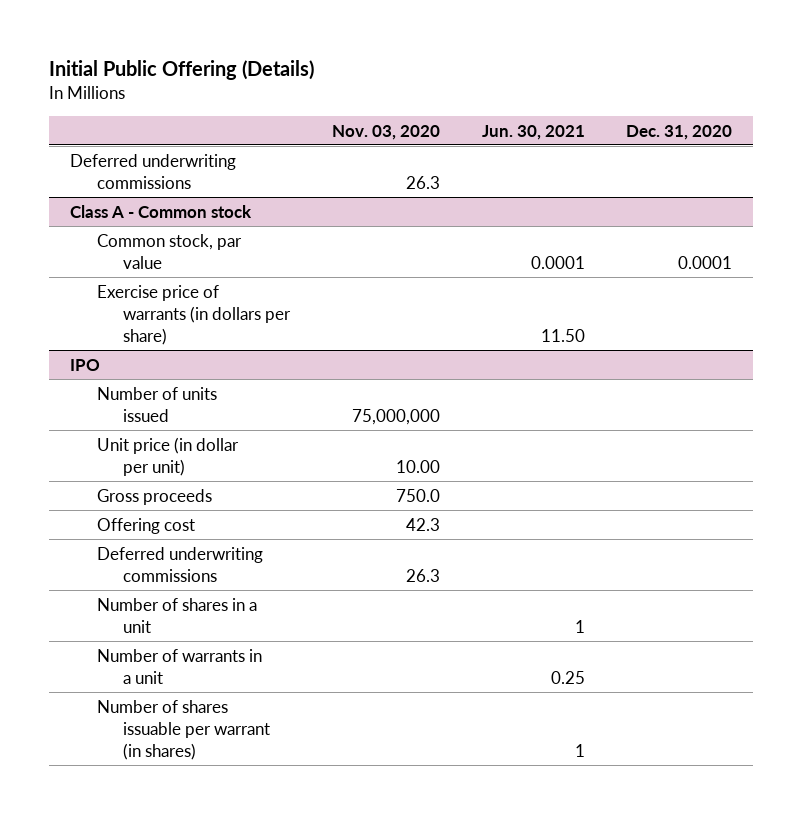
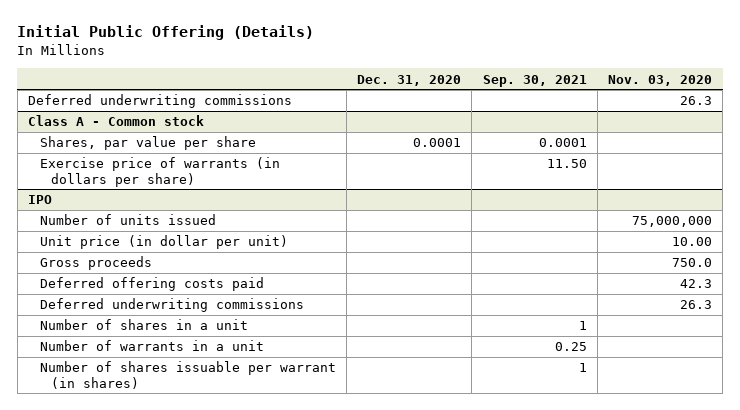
[481,124,585,140] Jun. 30, 2021 -> none
none -> [482,74,587,87] Sep. 30, 2021
[96,233,242,269] Common stock, par value -> [39,136,256,151] Shares, par value per share
[96,517,195,534] Offering cost -> [39,277,264,292] Deferred offering costs paid

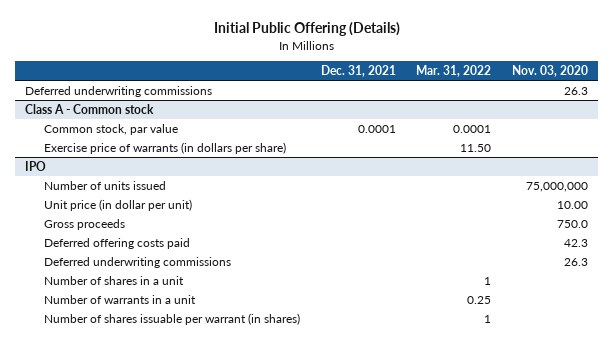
[357,74,462,86] Dec. 31, 2020 -> none
[482,74,587,87] Sep. 30, 2021 -> none
none -> [320,65,396,78] Dec. 31, 2021
none -> [416,65,492,78] Mar. 31, 2022
[39,136,256,151] Shares, par value per share -> [43,123,178,135] Common stock, par value

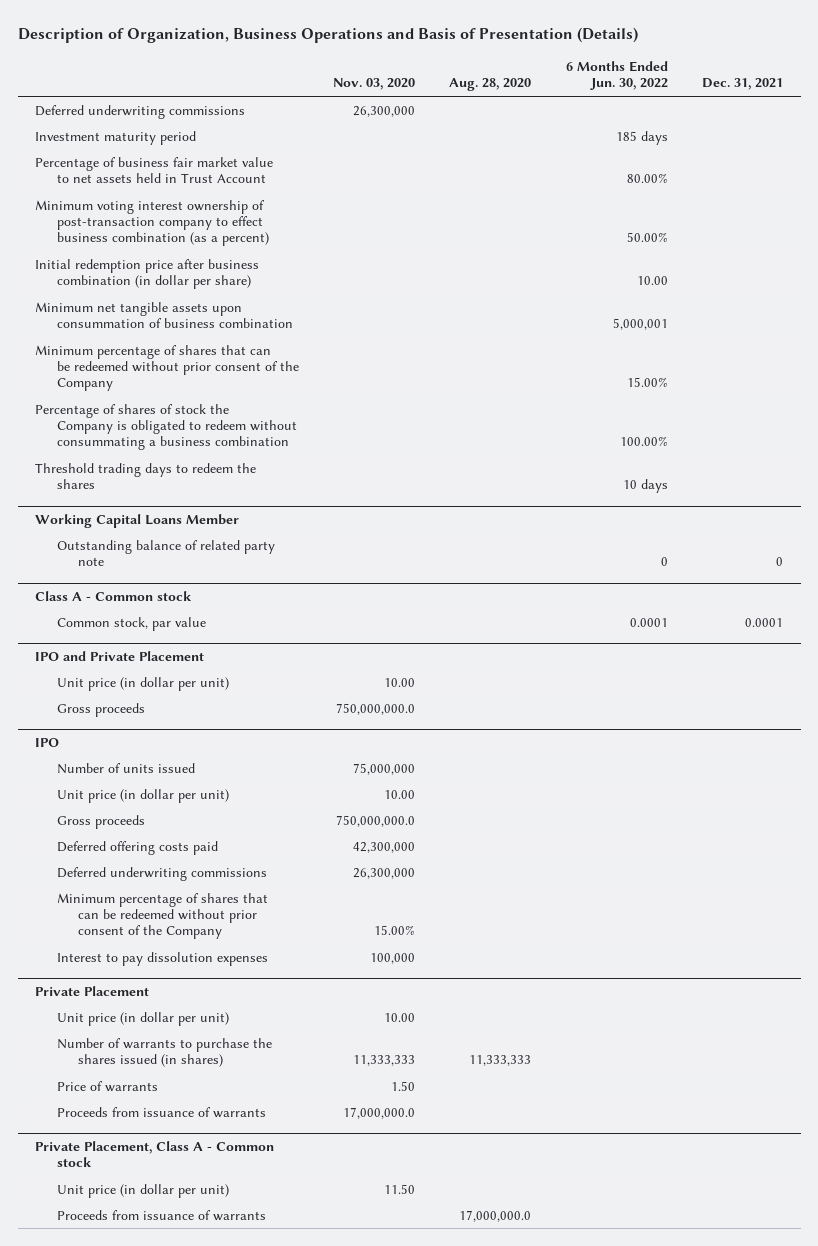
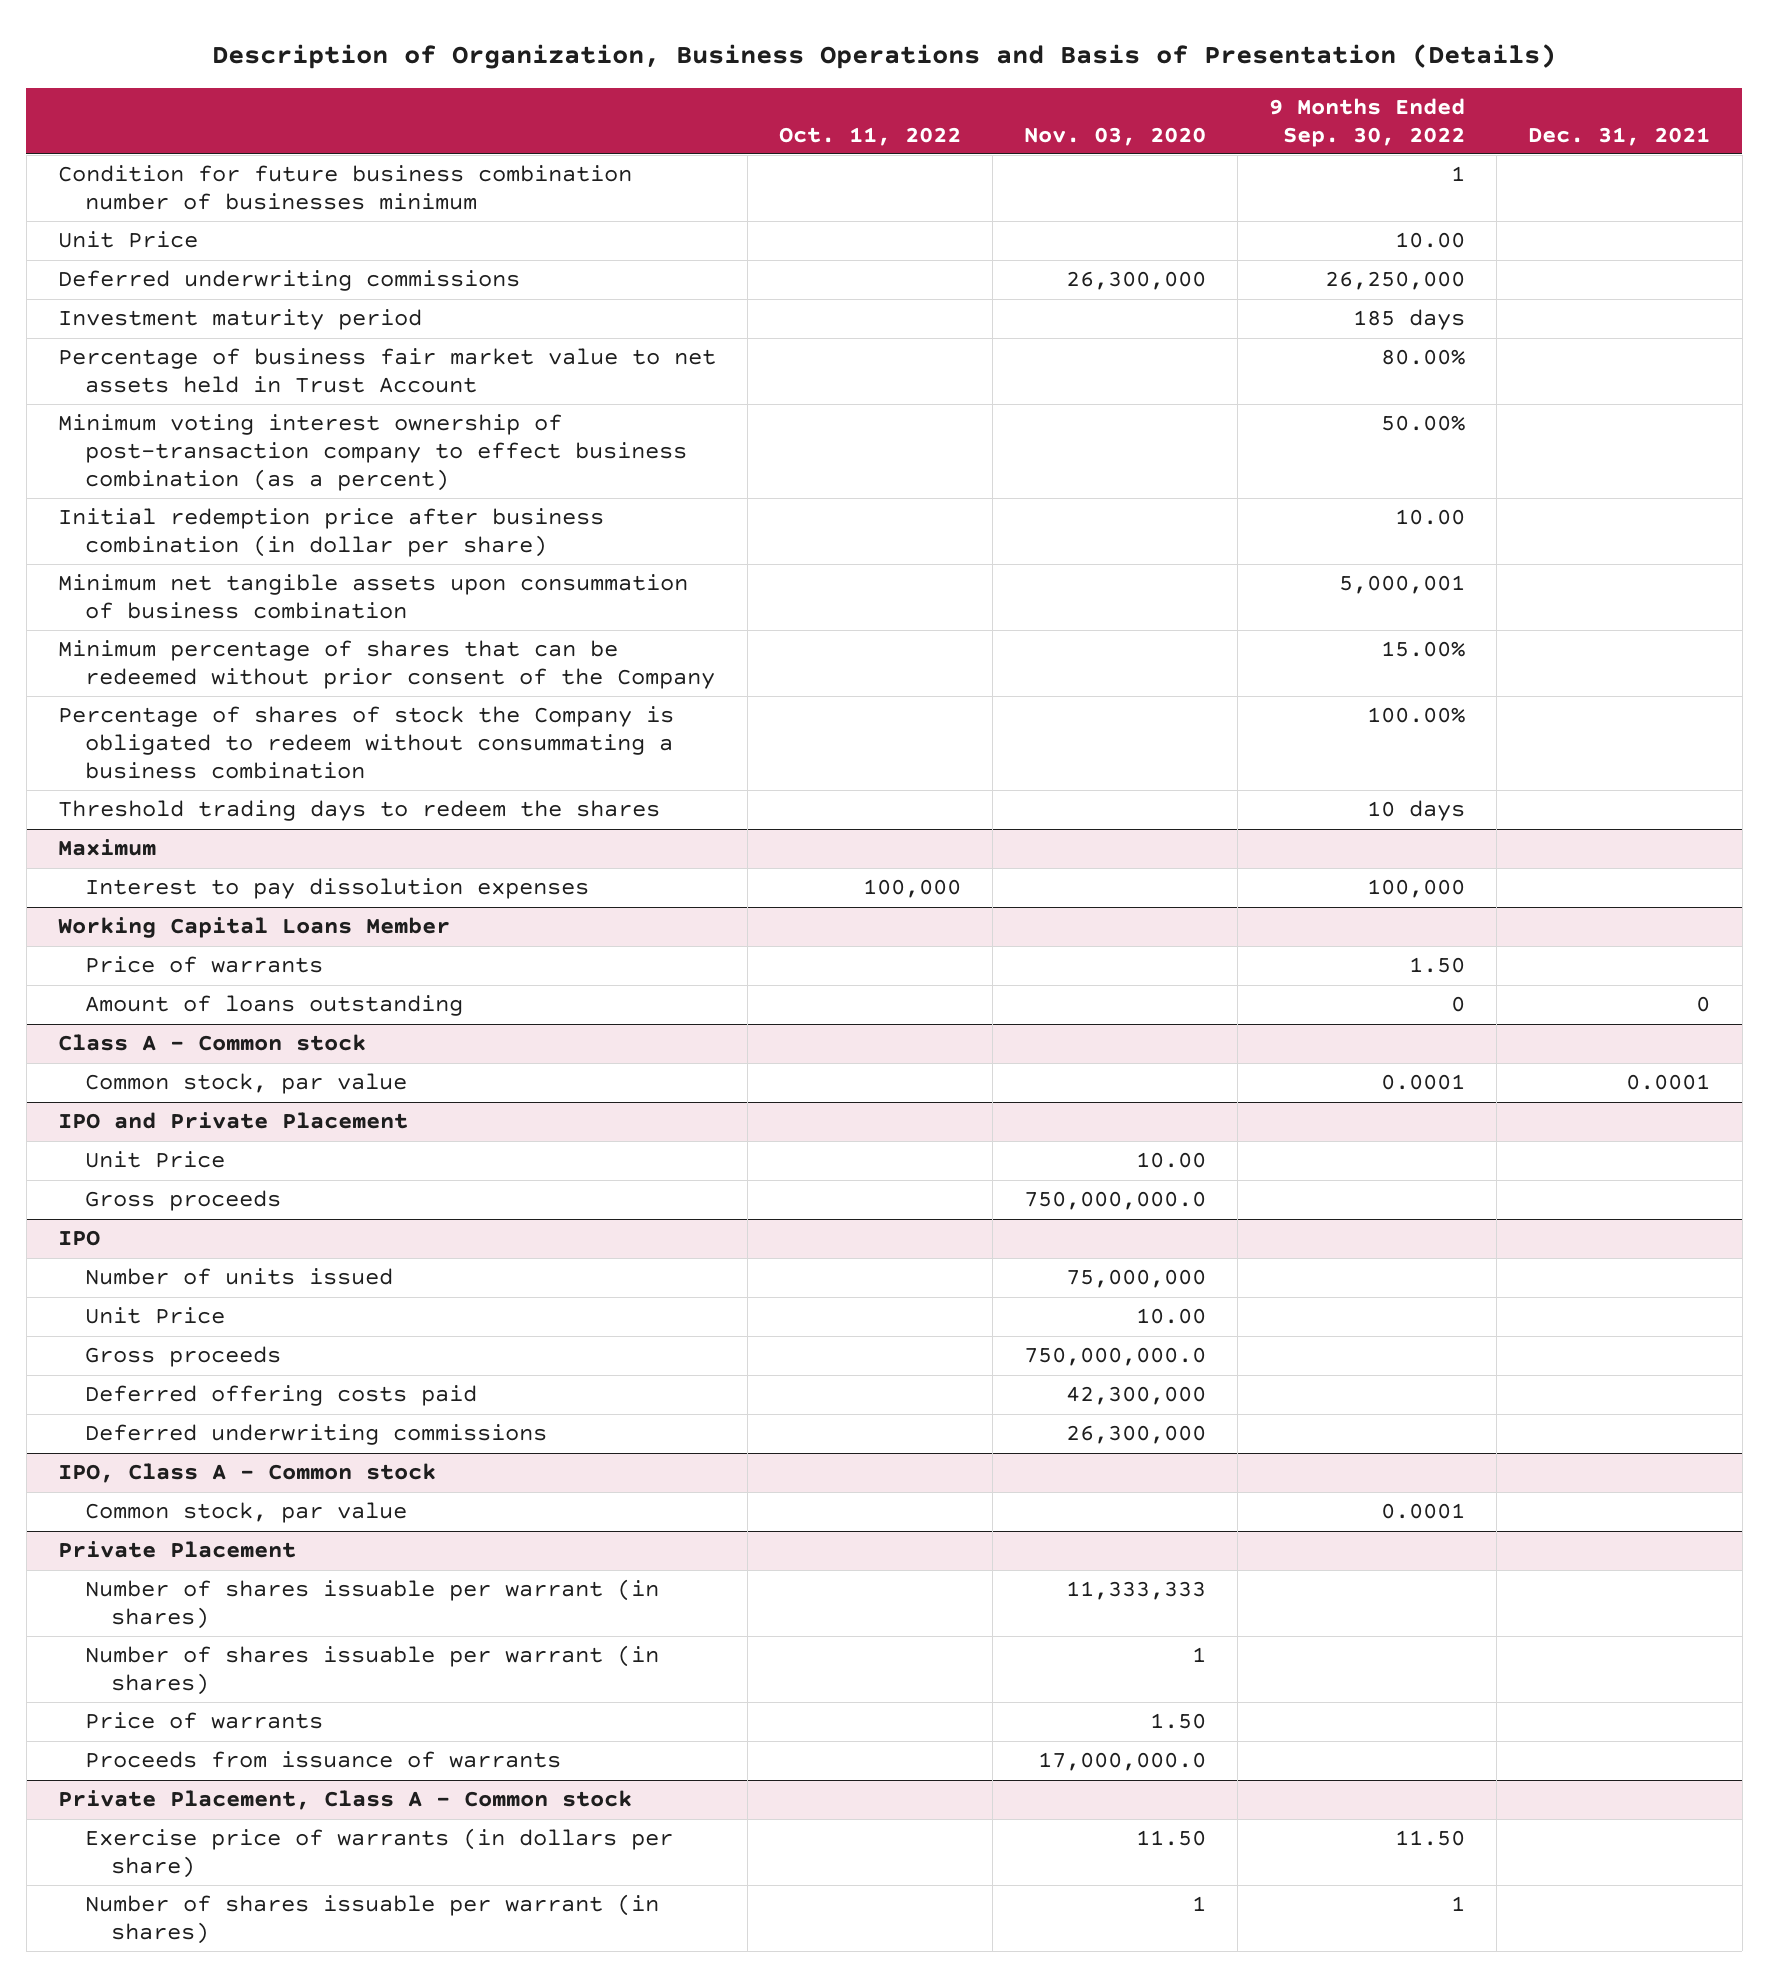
[449,78,532,92] Aug. 28, 2020 -> none
[565,61,668,91] 6 Months Ended Jun. 30, 2022 -> none
none -> [778,126,961,146] Oct. 11, 2022
none -> [1269,97,1466,147] 9 Months Ended Sep. 30, 2022
none -> [57,165,632,211] Condition for future business combination number of businesses minimum
none -> [57,231,198,249] Unit Price
none -> [57,839,156,857] Maximum
none -> [84,878,589,900] Interest to pay dissolution expenses
[56,539,275,566] Outstanding balance of related party note -> none
none -> [84,956,323,974] Price of warrants
none -> [84,995,463,1017] Amount of loans outstanding
[56,676,229,691] Unit price (in dollar per unit) -> none
none -> [84,1151,225,1169] Unit Price
[56,788,229,803] Unit price (in dollar per unit) -> none
none -> [84,1307,225,1325] Unit Price
[56,892,268,940] Minimum percentage of shares that can be redeemed without prior consent of the Company -> none
[56,951,268,966] Interest to pay dissolution expenses -> none
none -> [57,1463,436,1484] IPO, Class A - Common stock
none -> [84,1502,407,1524] Common stock, par value
[56,1011,229,1026] Unit price (in dollar per unit) -> none
[56,1037,272,1067] Number of warrants to purchase the shares issued (in shares) -> [84,1579,659,1630] Number of shares issuable per warrant (in shares)
none -> [84,1645,659,1696] Number of shares issuable per warrant (in shares)
[56,1209,266,1221] Proceeds from issuance of warrants -> none
[56,1183,229,1198] Unit price (in dollar per unit) -> [84,1828,673,1879] Exercise price of warrants (in dollars per share)
none -> [84,1894,659,1945] Number of shares issuable per warrant (in shares)

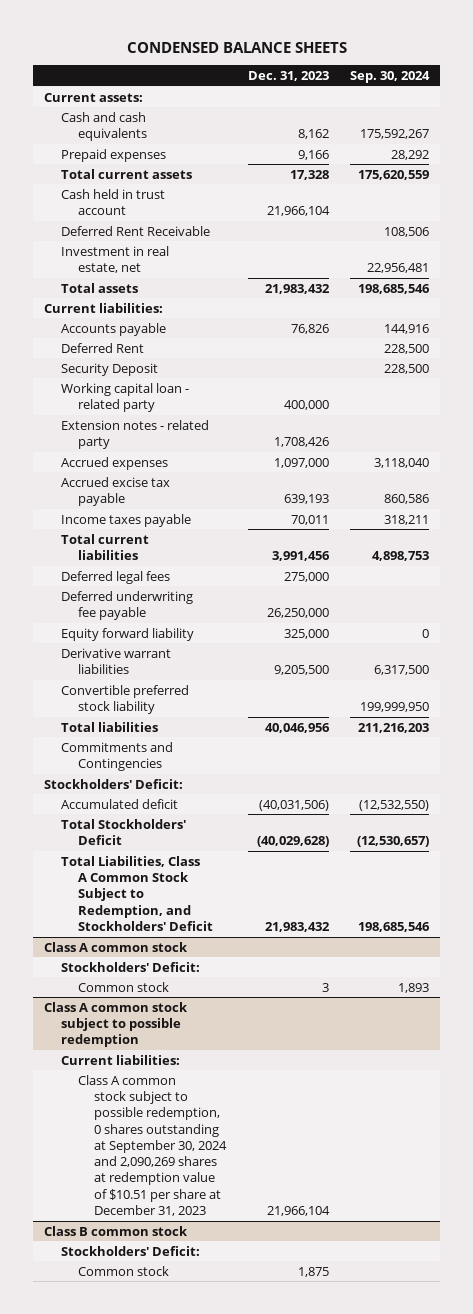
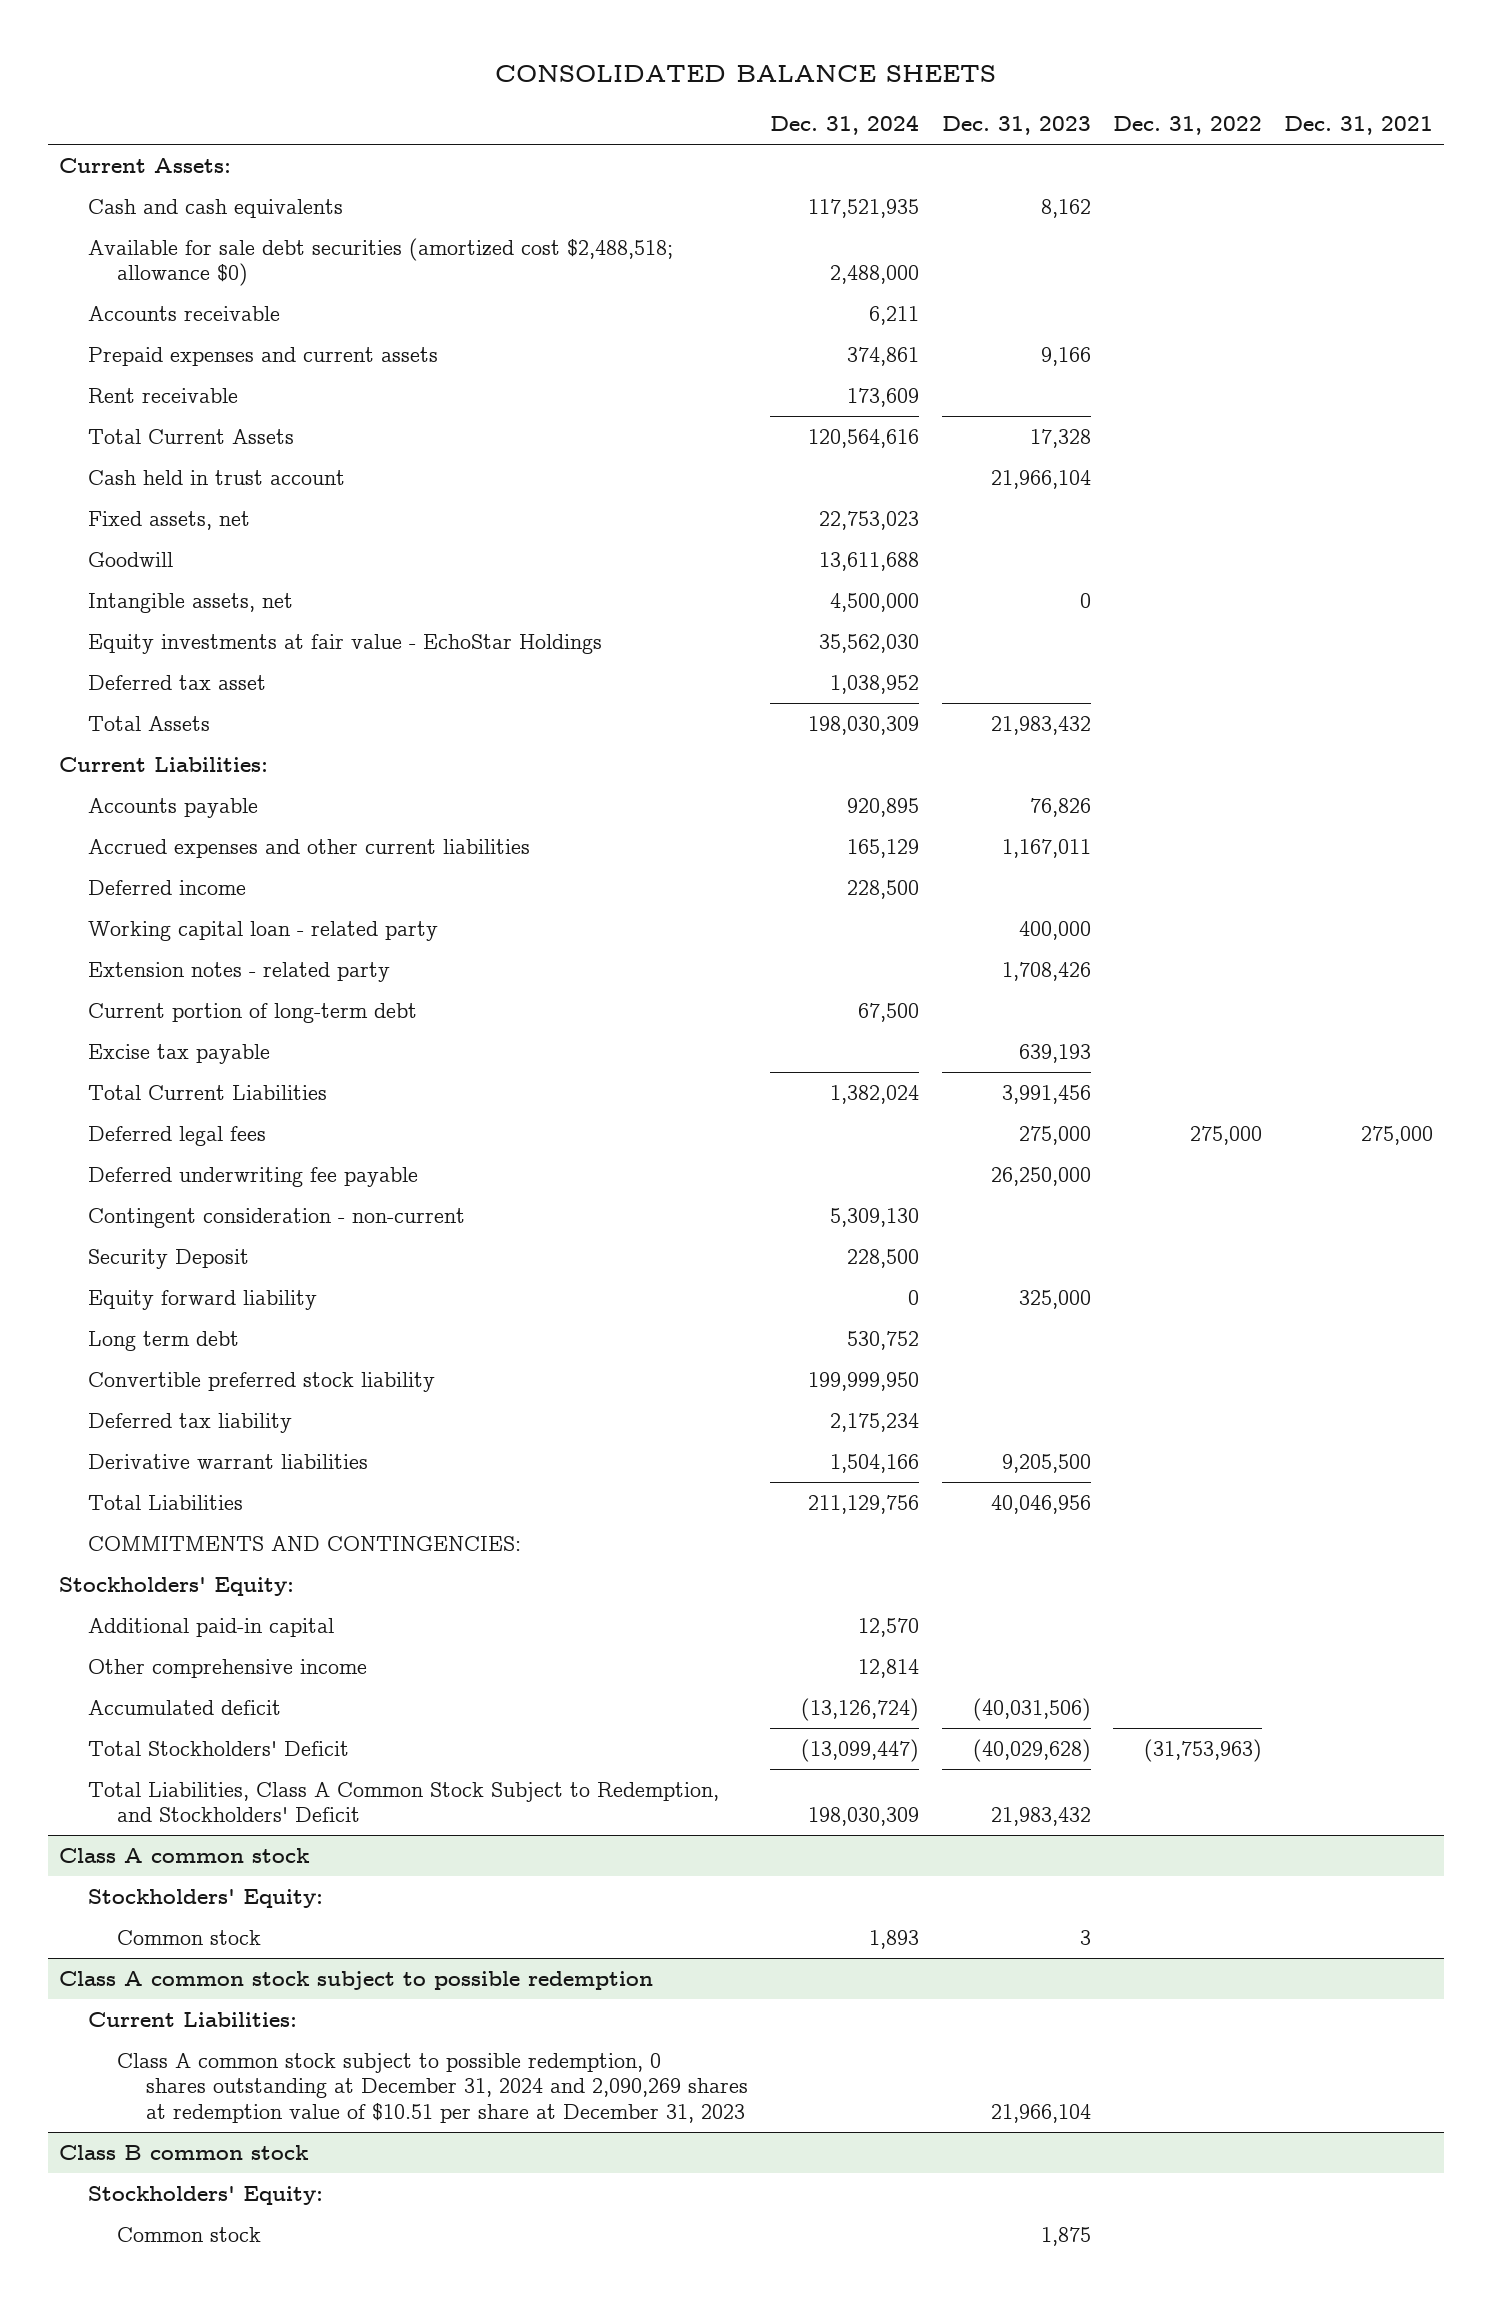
[126,41,347,53] CONDENSED BALANCE SHEETS -> [495,64,997,82] CONSOLIDATED BALANCE SHEETS
[350,71,431,84] Sep. 30, 2024 -> none
none -> [770,114,920,135] Dec. 31, 2024
none -> [1112,115,1262,135] Dec. 31, 2022
none -> [1283,115,1433,135] Dec. 31, 2021
[43,92,143,102] Current assets: -> [59,157,232,173] Current Assets:
none -> [88,237,674,287] Available for sale debt securities (amortized cost $2,488,518; allowance $0)
none -> [88,305,281,321] Accounts receivable
[60,148,166,162] Prepaid expenses -> [88,346,439,366] Prepaid expenses and current assets
none -> [88,387,239,403] Rent receivable
[60,168,192,179] Total current assets -> [88,428,295,444] Total Current Assets
[60,225,210,236] Deferred Rent Receivable -> none
[60,245,169,273] Investment in real estate, net -> none
none -> [88,510,251,530] Fixed assets, net
none -> [88,551,174,567] Goodwill
none -> [88,592,294,613] Intangible assets, net
none -> [88,633,603,654] Equity investments at fair value - EchoStar Holdings
none -> [88,674,267,690] Deferred tax asset
[60,282,138,293] Total assets -> [88,715,211,731] Total Assets
[43,302,163,313] Current liabilities: -> [59,756,269,772] Current Liabilities:
[60,342,144,353] Deferred Rent -> none
none -> [88,838,531,858] Accrued expenses and other current liabilities
none -> [88,879,247,895] Deferred income
[60,456,168,470] Accrued expenses -> none
[60,513,191,527] Income taxes payable -> none
none -> [88,1002,418,1023] Current portion of long-term debt
[60,476,170,506] Accrued excise tax payable -> [88,1043,271,1064] Excise tax payable
[60,533,149,560] Total current liabilities -> [88,1084,328,1100] Total Current Liabilities
none -> [88,1207,466,1228] Contingent consideration - non-current
[60,362,158,376] Security Deposit -> [88,1248,250,1269] Security Deposit
none -> [88,1330,240,1351] Long term debt
none -> [88,1412,293,1433] Deferred tax liability
[60,647,171,674] Derivative warrant liabilities -> [88,1453,369,1469] Derivative warrant liabilities
[60,721,158,732] Total liabilities -> [88,1494,244,1510] Total Liabilities
[60,741,173,771] Commitments and Contingencies -> [88,1535,522,1551] COMMITMENTS AND CONTINGENCIES:
[43,778,183,789] Stockholders' Deficit: -> [59,1576,295,1596] Stockholders' Equity:
none -> [88,1617,335,1637] Additional paid-in capital
none -> [88,1658,368,1678] Other comprehensive income
[60,961,200,972] Stockholders' Deficit: -> [88,1888,324,1908] Stockholders' Equity:
[60,1054,180,1065] Current liabilities: -> [88,2011,298,2027] Current Liabilities:
[77,1074,228,1216] Class A common stock subject to possible redemption, 0 shares outstanding at September 30, 2024 and 2,090,269 shares at redemption value of $10.51 per share at December 31, 2023 -> [117,2052,749,2123] Class A common stock subject to possible redemption, 0 shares outstanding at December 31, 2024 and 2,090,269 shares at redemption value of $10.51 per share at December 31, 2023
[60,1245,200,1256] Stockholders' Deficit: -> [88,2185,324,2205] Stockholders' Equity:

